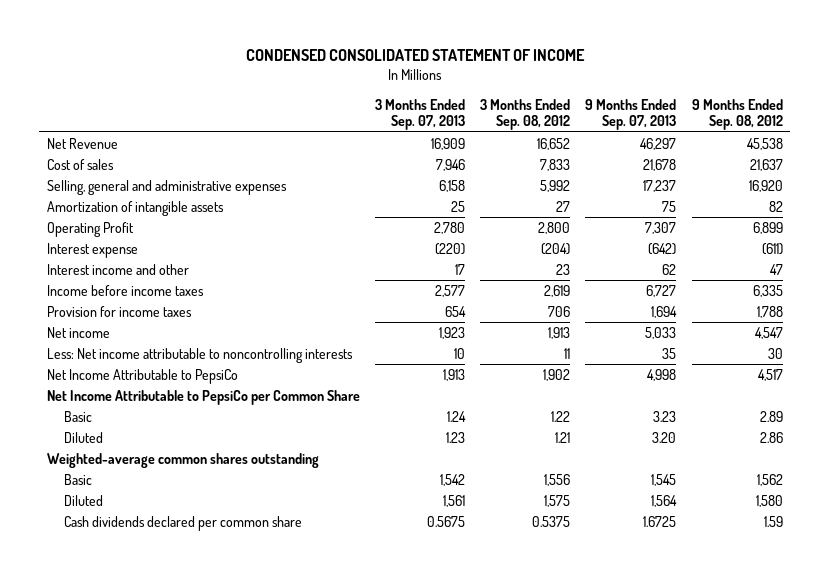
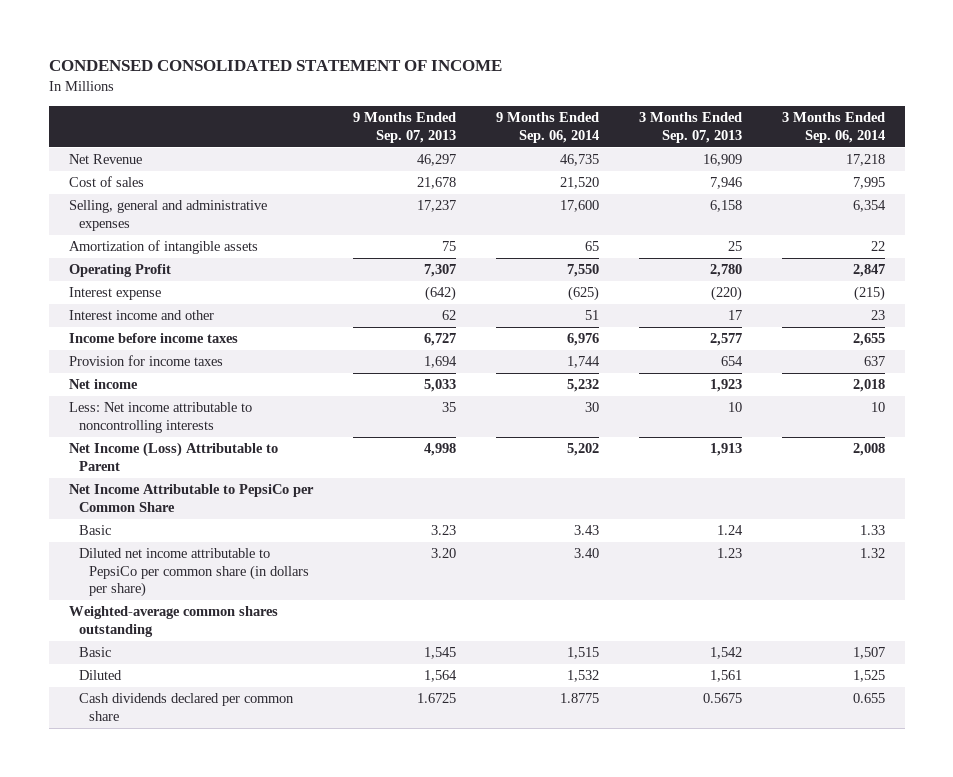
[480,98,571,131] 3 Months Ended Sep. 08, 2012 -> none
[691,98,783,131] 9 Months Ended Sep. 08, 2012 -> none
none -> [495,112,599,143] 9 Months Ended Sep. 06, 2014
none -> [781,112,885,143] 3 Months Ended Sep. 06, 2014
[46,368,238,384] Net Income Attributable to PepsiCo -> [68,442,278,471] Net Income (Loss) Attributable to Parent
[63,431,103,443] Diluted -> [78,548,310,598] Diluted net income attributable to PepsiCo per common share (in dollars per share)

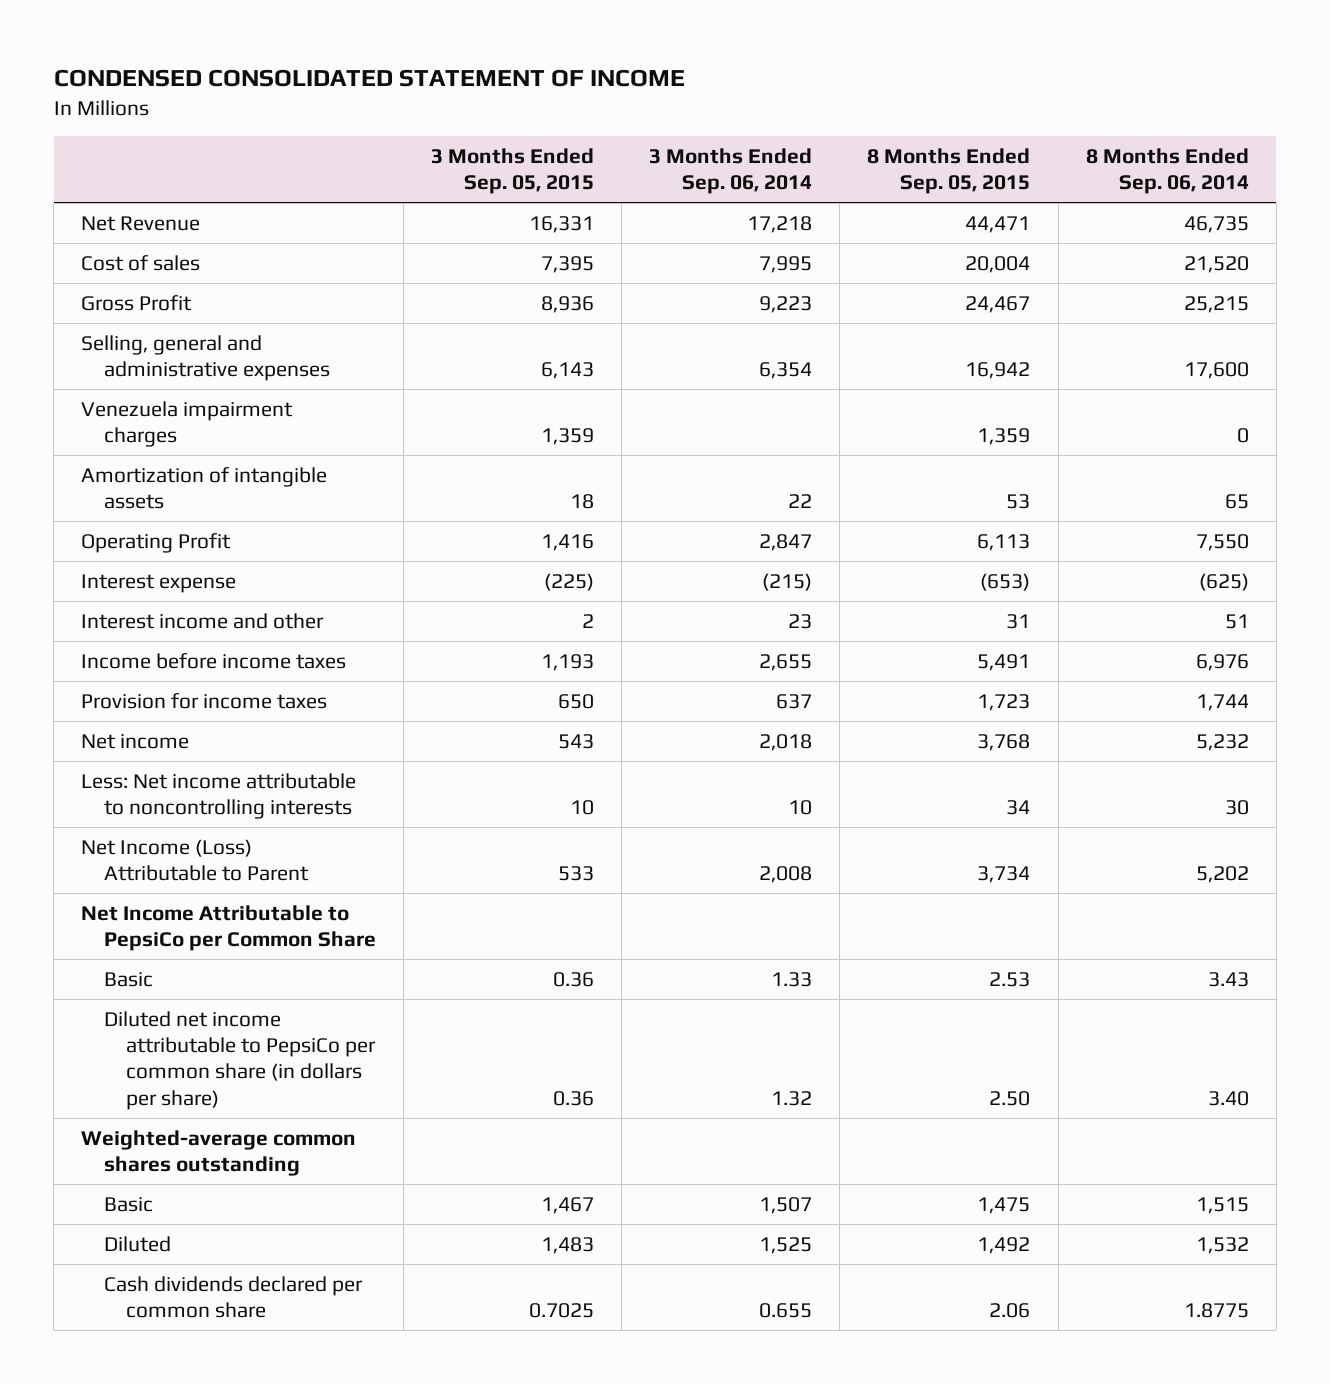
[352,112,456,143] 9 Months Ended Sep. 07, 2013 -> none
[495,112,599,143] 9 Months Ended Sep. 06, 2014 -> none
[638,112,742,143] 3 Months Ended Sep. 07, 2013 -> none
none -> [431,147,595,195] 3 Months Ended Sep. 05, 2015
none -> [867,147,1031,195] 8 Months Ended Sep. 05, 2015
none -> [1085,147,1249,195] 8 Months Ended Sep. 06, 2014
none -> [81,294,193,311] Gross Profit
none -> [81,400,294,448] Venezuela impairment charges

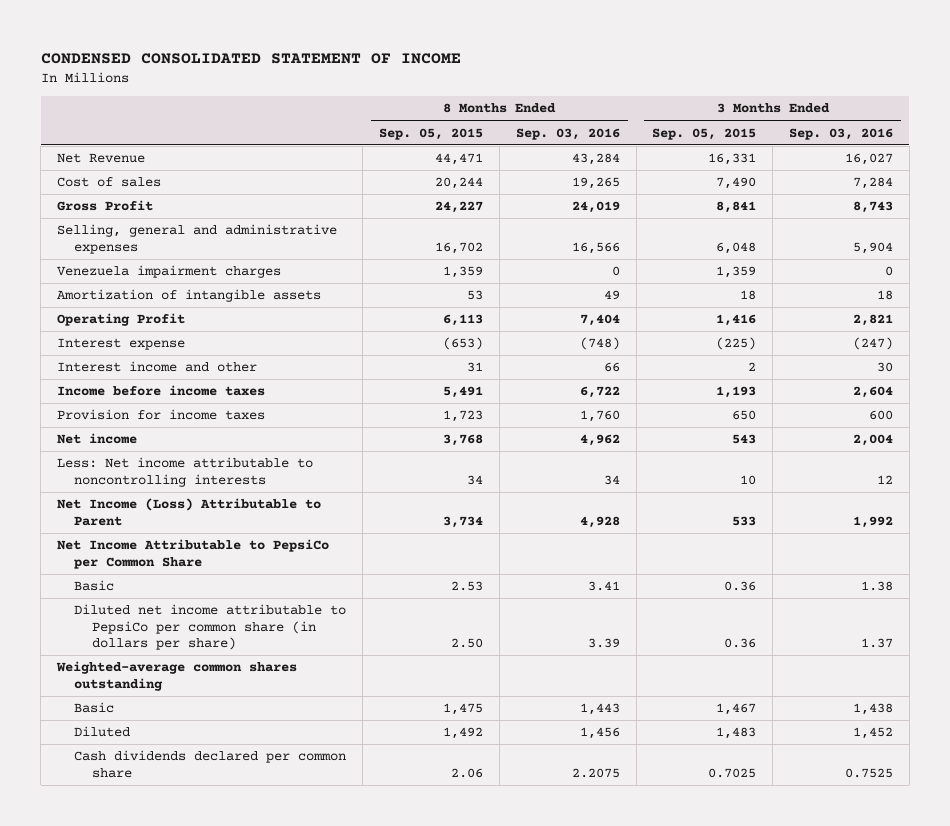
[649,147,813,195] 3 Months Ended Sep. 06, 2014 -> none
[1085,147,1249,195] 8 Months Ended Sep. 06, 2014 -> none
none -> [515,127,620,140] Sep. 03, 2016
none -> [789,127,894,140] Sep. 03, 2016
[541,255,595,273] 7,395 -> [716,177,757,190] 7,490
[965,255,1031,273] 20,004 -> [435,177,484,190] 20,244
[541,295,595,313] 8,936 -> [716,201,757,214] 8,841
[965,295,1031,313] 24,467 -> [435,201,484,214] 24,227
[541,362,595,380] 6,143 -> [716,241,757,254] 6,048
[965,362,1031,380] 16,942 -> [435,241,484,254] 16,702

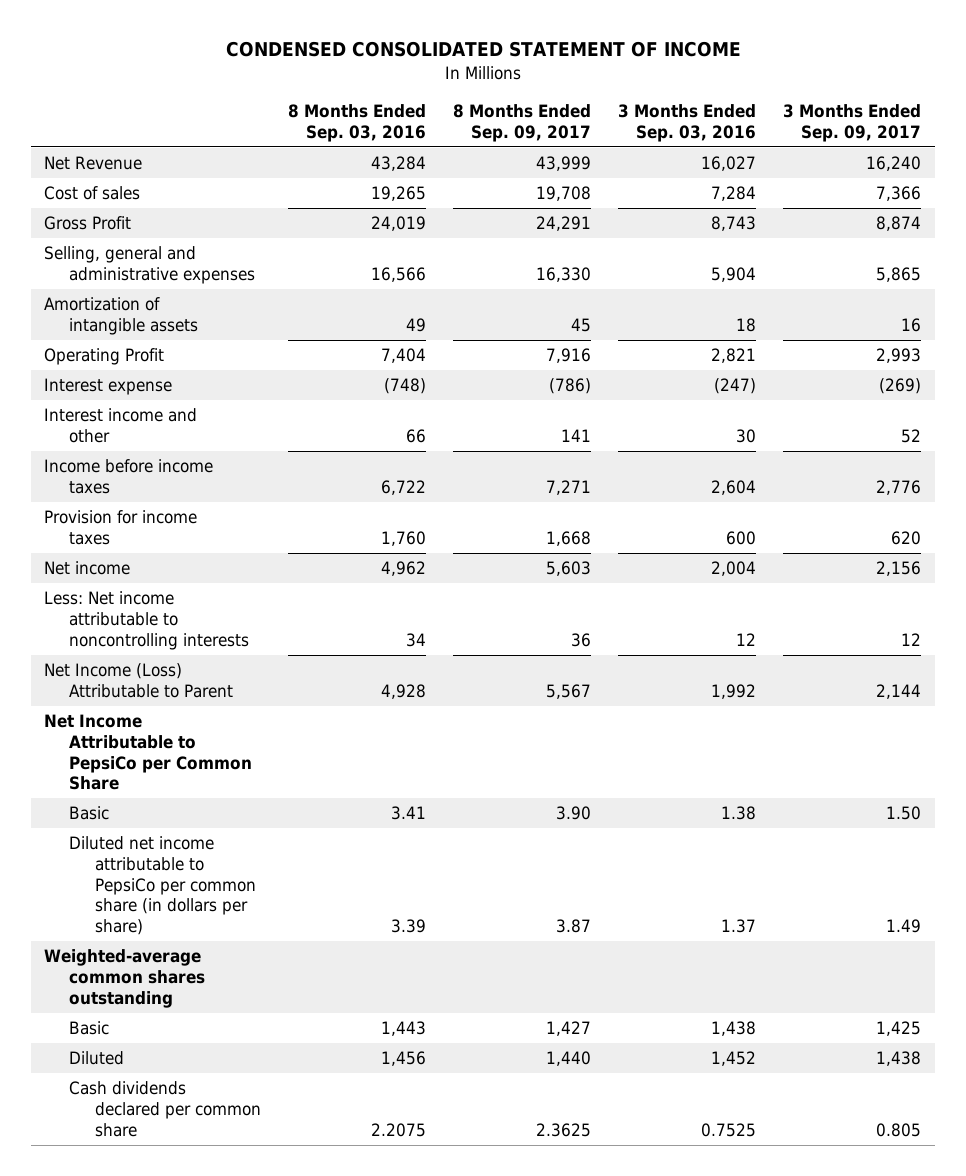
[379,127,484,140] Sep. 05, 2015 -> none
[652,127,757,140] Sep. 05, 2015 -> none
none -> [453,103,592,142] 8 Months Ended Sep. 09, 2017
none -> [783,103,922,142] 3 Months Ended Sep. 09, 2017
[57,265,282,279] Venezuela impairment charges -> none

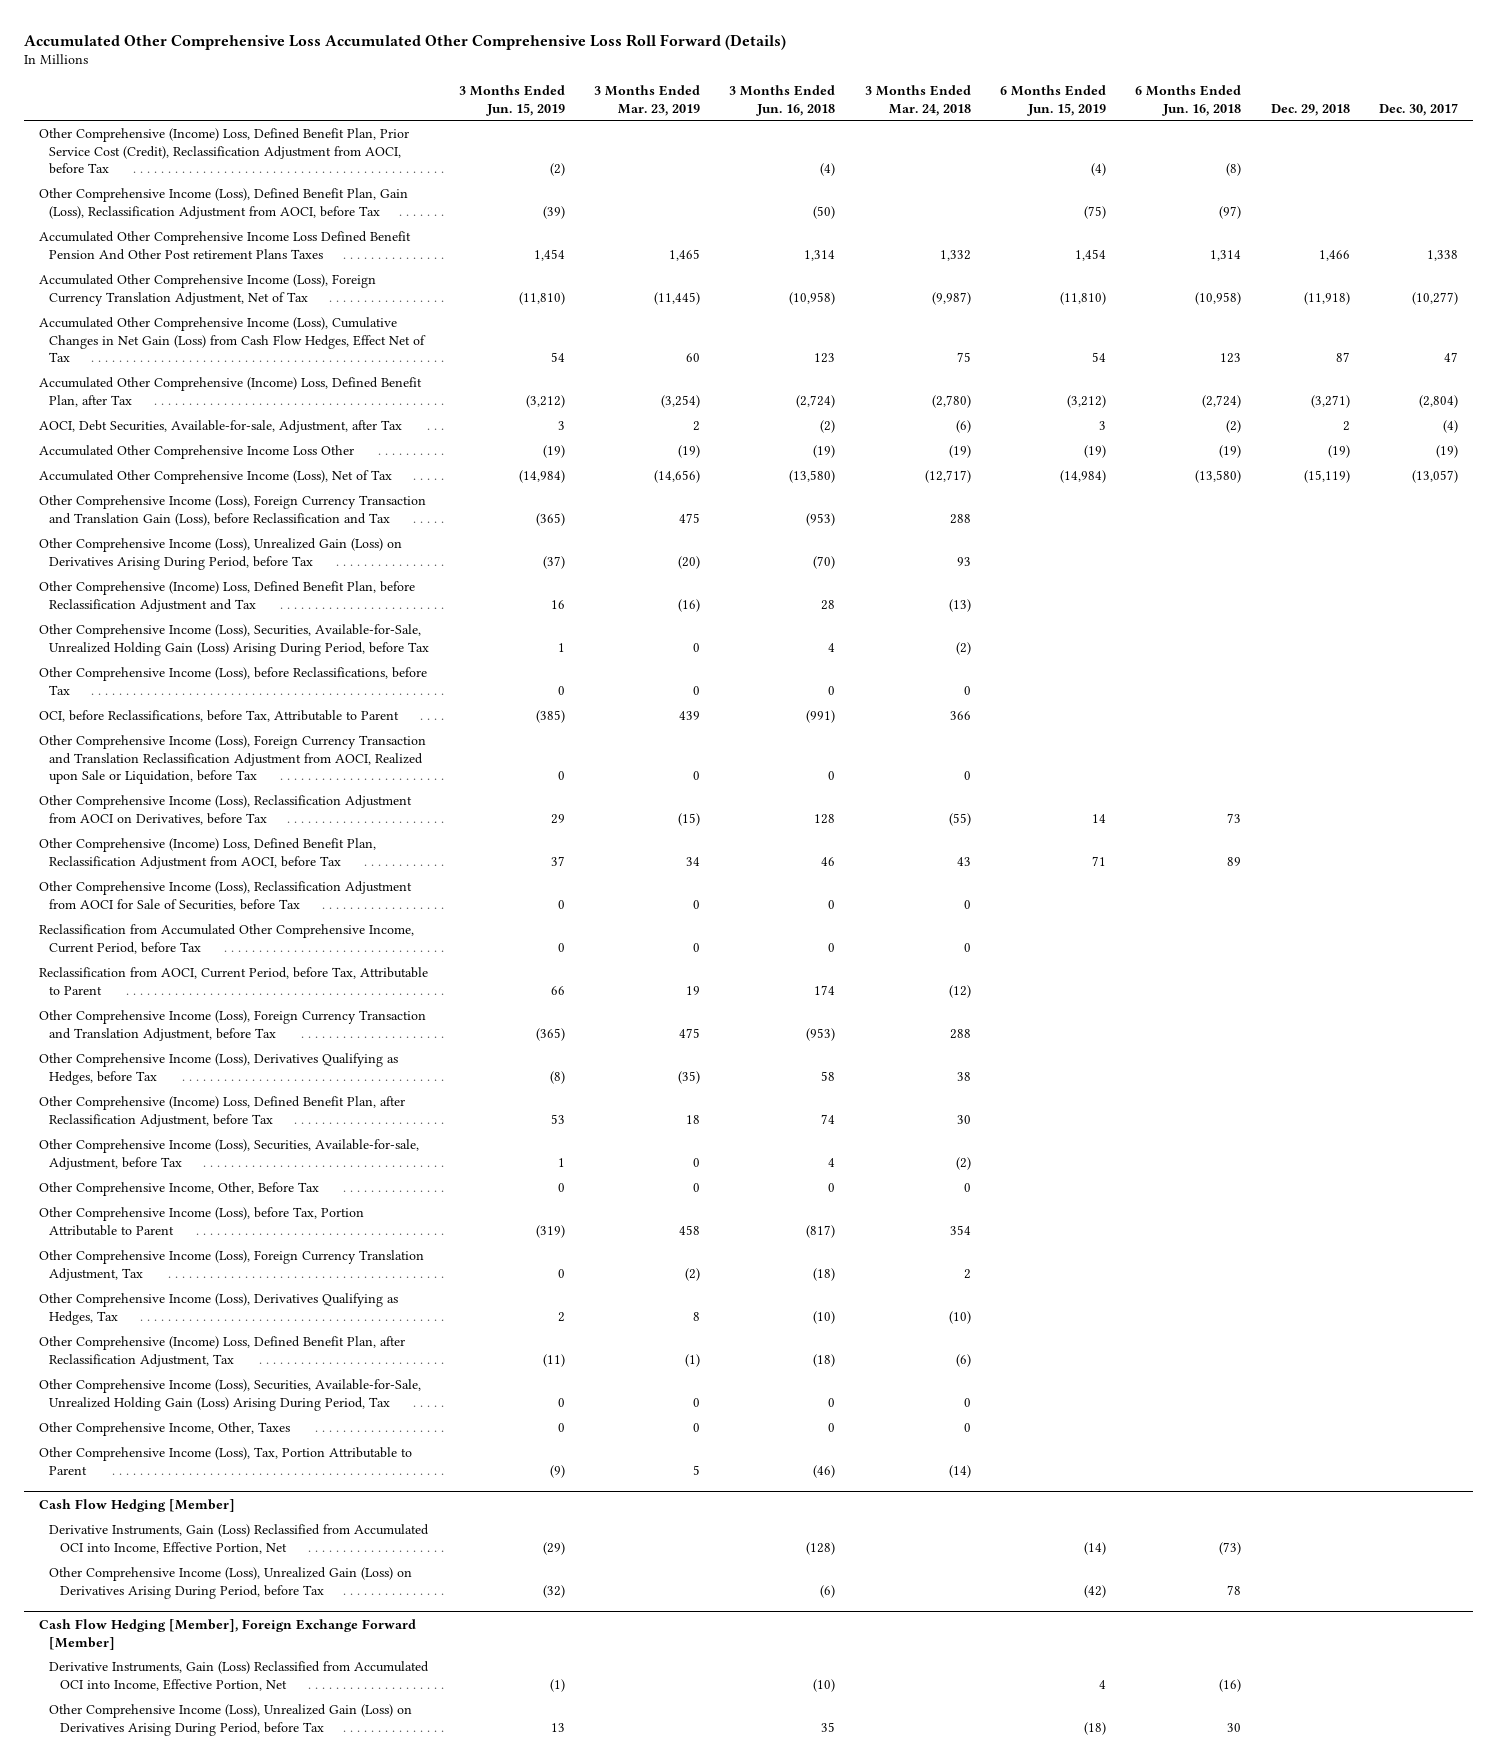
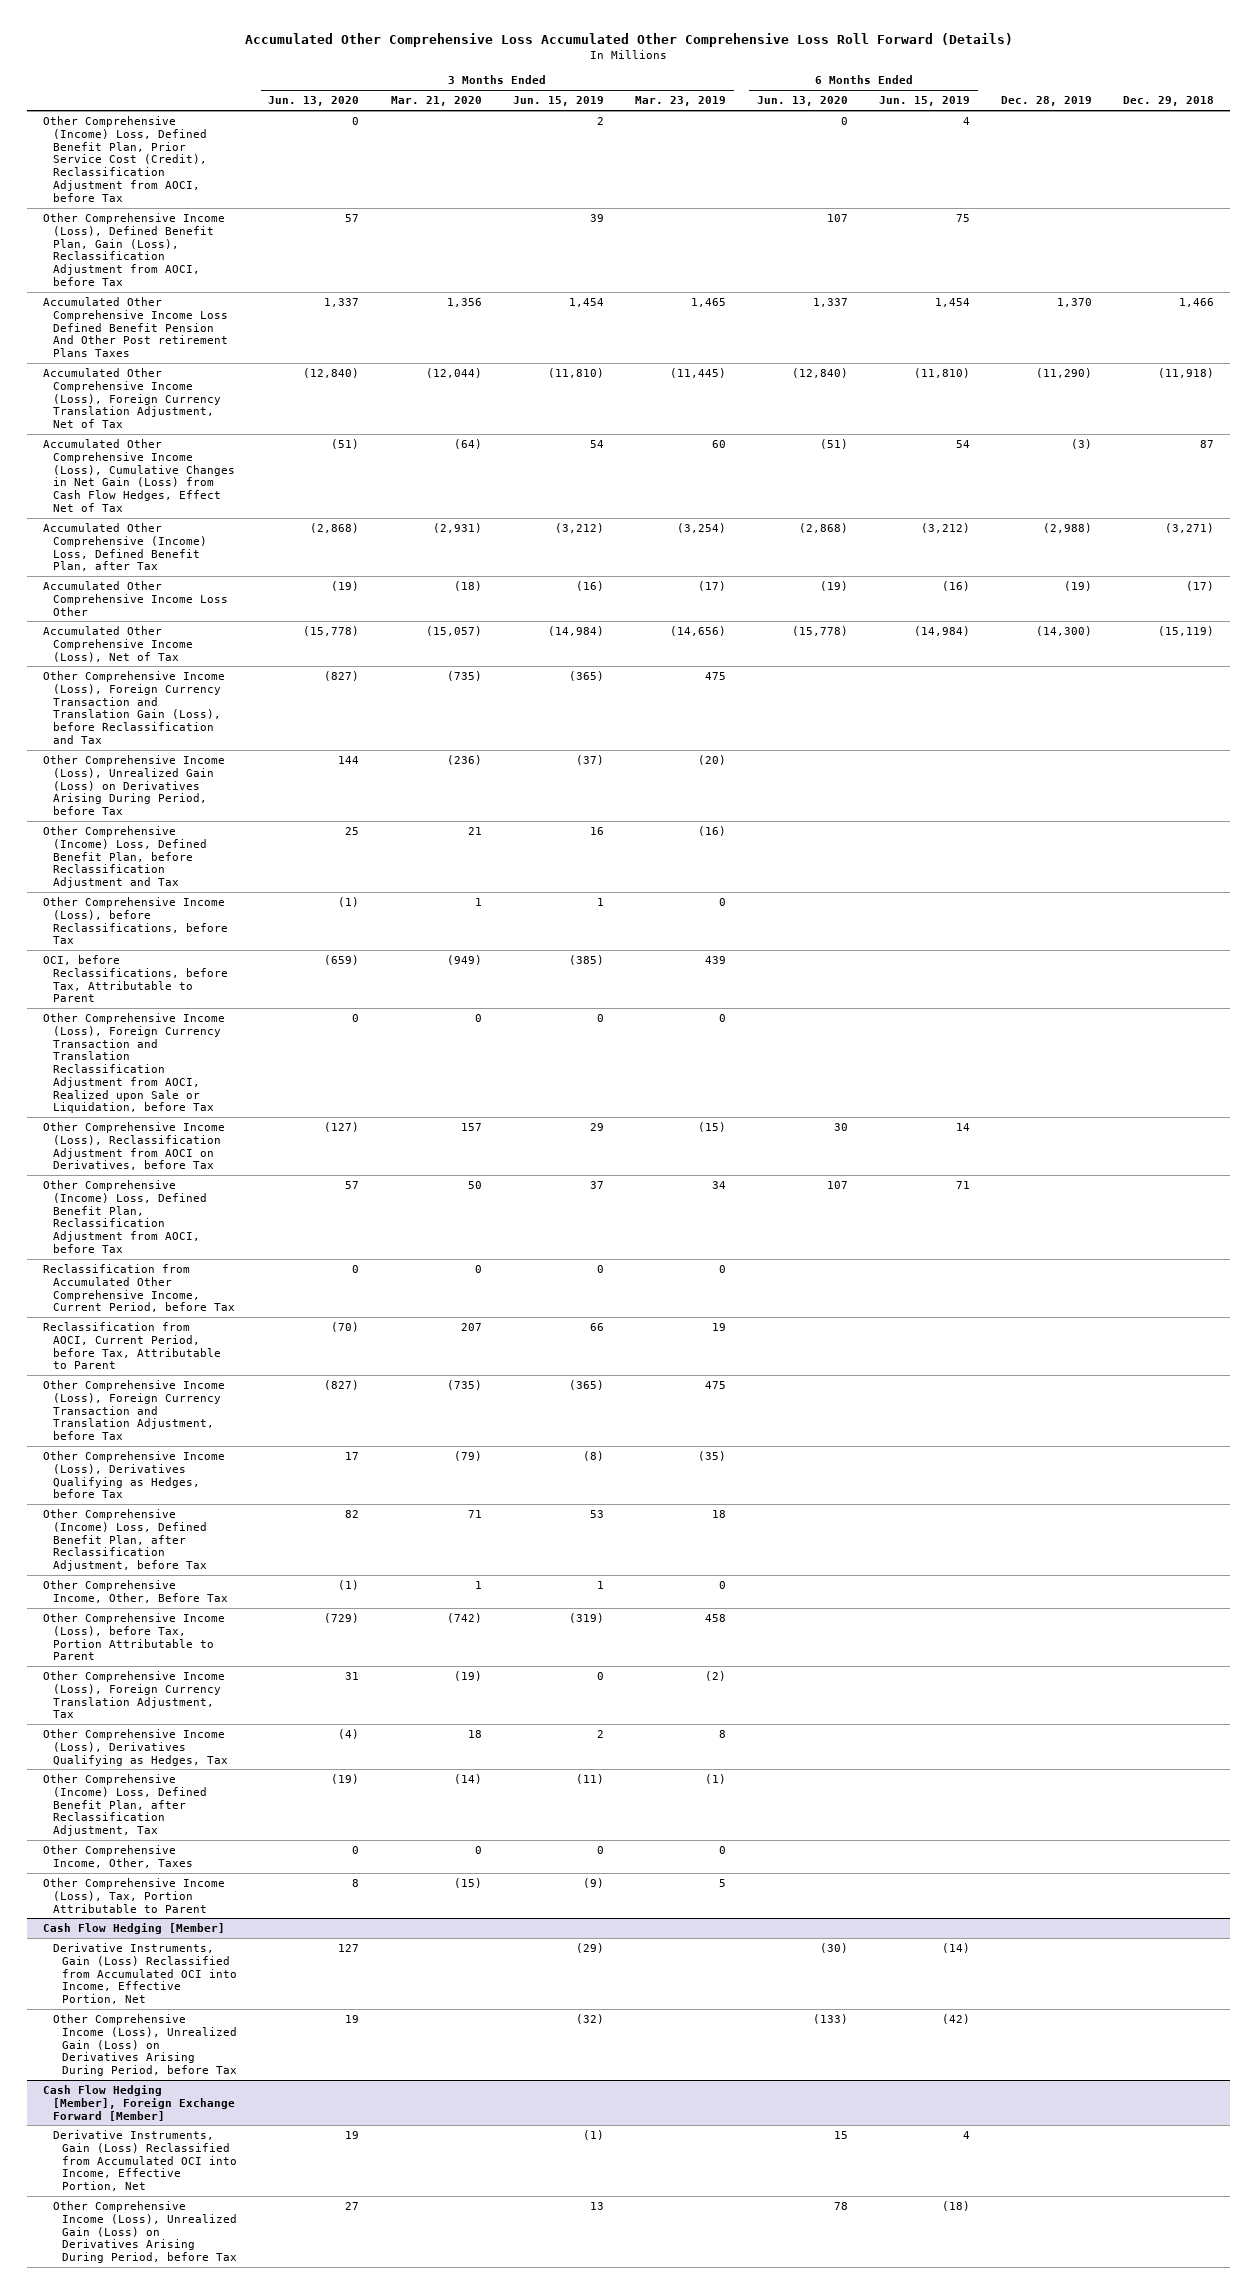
[729,84,836,116] 3 Months Ended Jun. 16, 2018 -> none
[864,84,971,116] 3 Months Ended Mar. 24, 2018 -> none
[1135,84,1242,116] 6 Months Ended Jun. 16, 2018 -> none
[1379,102,1459,116] Dec. 30, 2017 -> none
none -> [268,96,360,107] Jun. 13, 2020
none -> [390,96,482,107] Mar. 21, 2020
none -> [757,96,849,107] Jun. 13, 2020
none -> [1001,96,1093,107] Dec. 28, 2019
[549,163,565,177] (2) -> [596,116,604,125] 2
[1091,163,1107,177] (4) -> [963,116,971,125] 4
[542,205,565,219] (39) -> [589,213,604,222] 39
[1084,205,1107,219] (75) -> [956,213,971,222] 75
[38,419,402,433] AOCI, Debt Securities, Available-for-sale, Adjustment, after Tax -> none
[542,444,565,458] (19) -> [575,580,604,591] (16)
[678,444,701,458] (19) -> [697,580,726,591] (17)
[1084,444,1107,458] (19) -> [942,580,971,591] (16)
[1327,444,1350,458] (19) -> [1186,580,1215,591] (17)
[38,623,430,656] Other Comprehensive Income (Loss), Securities, Available-for-Sale, Unrealized Holding Gain (Loss) Arising During Period, before Tax -> none
[557,685,565,695] 0 -> [596,897,604,906] 1
[38,880,412,911] Other Comprehensive Income (Loss), Reclassification Adjustment from AOCI for Sale of Securities, before Tax -> none
[38,1138,419,1170] Other Comprehensive Income (Loss), Securities, Available-for-sale, Adjustment, before Tax -> none
[557,1182,565,1192] 0 -> [596,1580,604,1589] 1
[38,1378,421,1411] Other Comprehensive Income (Loss), Securities, Available-for-Sale, Unrealized Holding Gain (Loss) Arising During Period, Tax -> none

